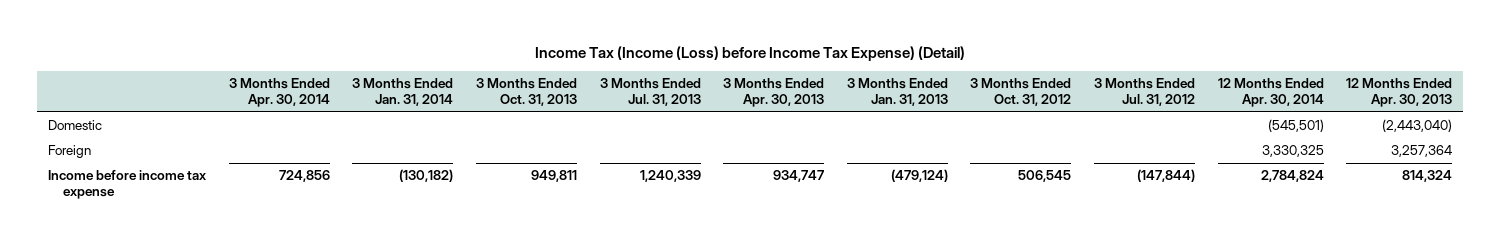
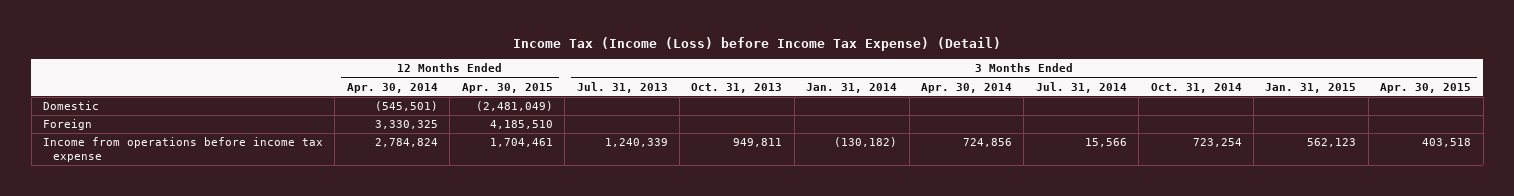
[723,78,825,108] 3 Months Ended Apr. 30, 2013 -> none
[846,78,948,107] 3 Months Ended Jan. 31, 2013 -> none
[970,78,1072,107] 3 Months Ended Oct. 31, 2012 -> none
[1093,78,1195,107] 3 Months Ended Jul. 31, 2012 -> none
[1346,78,1453,108] 12 Months Ended Apr. 30, 2013 -> none
none -> [461,82,553,93] Apr. 30, 2015
none -> [1035,81,1127,93] Jul. 31, 2014
none -> [1150,82,1242,93] Oct. 31, 2014
none -> [1265,82,1357,93] Jan. 31, 2015
none -> [1380,82,1472,93] Apr. 30, 2015
[48,170,207,200] Income before income tax expense -> [43,137,324,162] Income from operations before income tax expense

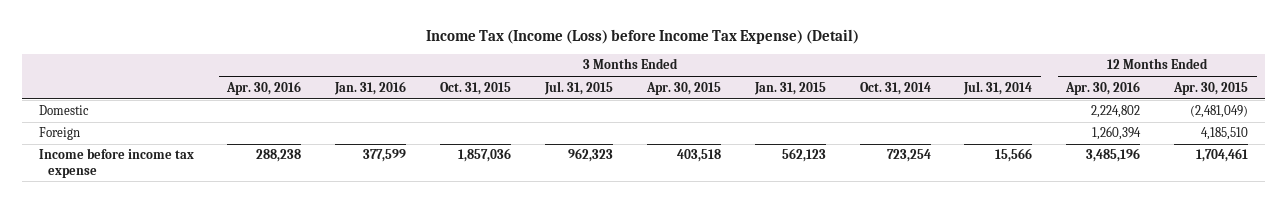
[346,82,438,93] Apr. 30, 2014 -> none
[576,81,668,93] Jul. 31, 2013 -> none
[691,82,783,93] Oct. 31, 2013 -> none
[806,82,898,93] Jan. 31, 2014 -> none
[921,82,1013,93] Apr. 30, 2014 -> none
none -> [226,80,302,95] Apr. 30, 2016
none -> [334,80,407,95] Jan. 31, 2016
none -> [440,81,512,95] Oct. 31, 2015
none -> [543,80,613,95] Jul. 31, 2015
none -> [1065,80,1141,95] Apr. 30, 2016
[43,137,324,162] Income from operations before income tax expense -> [38,148,194,178] Income before income tax expense

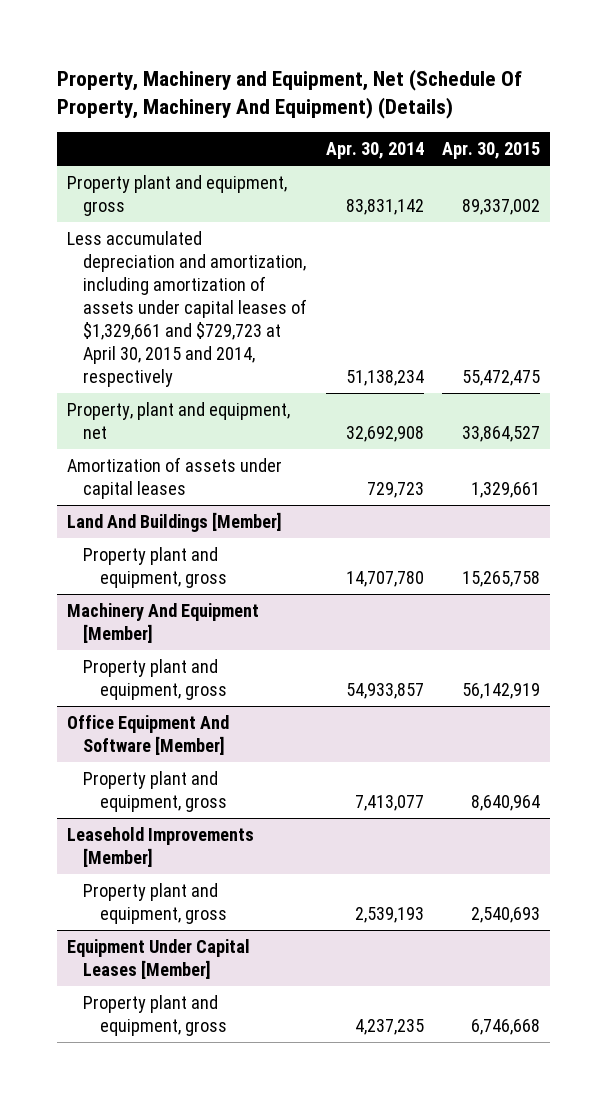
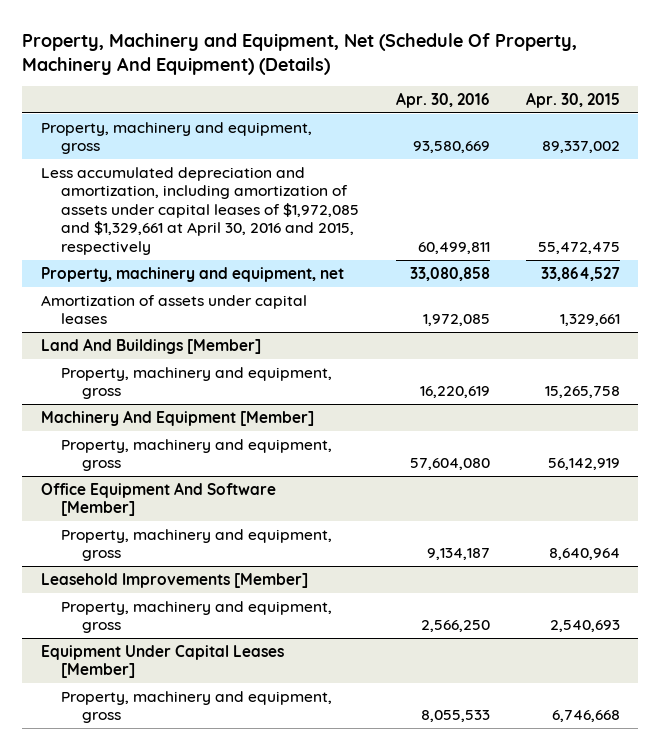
[325,142,424,160] Apr. 30, 2014 -> none
none -> [395,92,490,109] Apr. 30, 2016
[66,174,287,216] Property plant and equipment, gross -> [40,121,312,155] Property, machinery and equipment, gross
[66,230,308,387] Less accumulated depreciation and amortization, including amortization of assets under capital leases of $1,329,661 and $729,723 at April 30, 2015 and 2014, respectively -> [40,166,360,255] Less accumulated depreciation and amortization, including amortization of assets under capital leases of $1,972,085 and $1,329,661 at April 30, 2016 and 2015, respectively
[66,401,290,439] Property, plant and equipment, net -> [40,266,344,282] Property, machinery and equipment, net
[83,546,227,588] Property plant and equipment, gross -> [61,366,333,400] Property, machinery and equipment, gross
[83,658,227,700] Property plant and equipment, gross -> [61,438,333,472] Property, machinery and equipment, gross
[83,770,227,812] Property plant and equipment, gross -> [61,528,333,562] Property, machinery and equipment, gross
[83,882,227,924] Property plant and equipment, gross -> [61,600,333,634] Property, machinery and equipment, gross
[83,994,227,1036] Property plant and equipment, gross -> [61,690,333,724] Property, machinery and equipment, gross

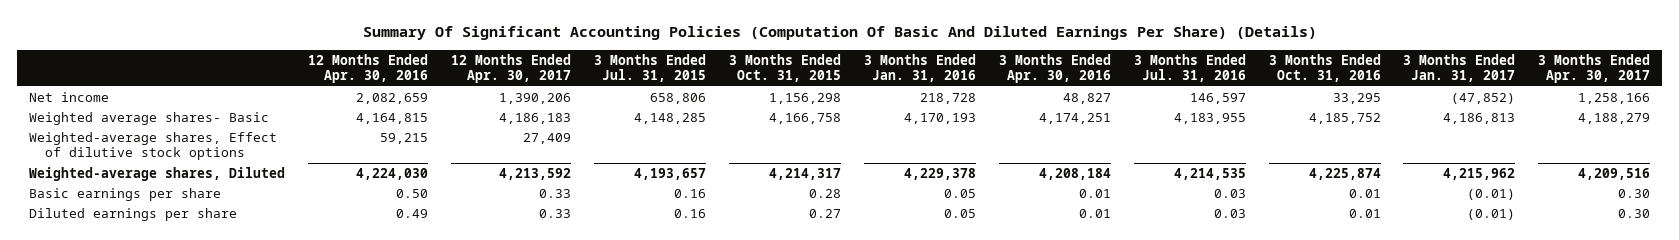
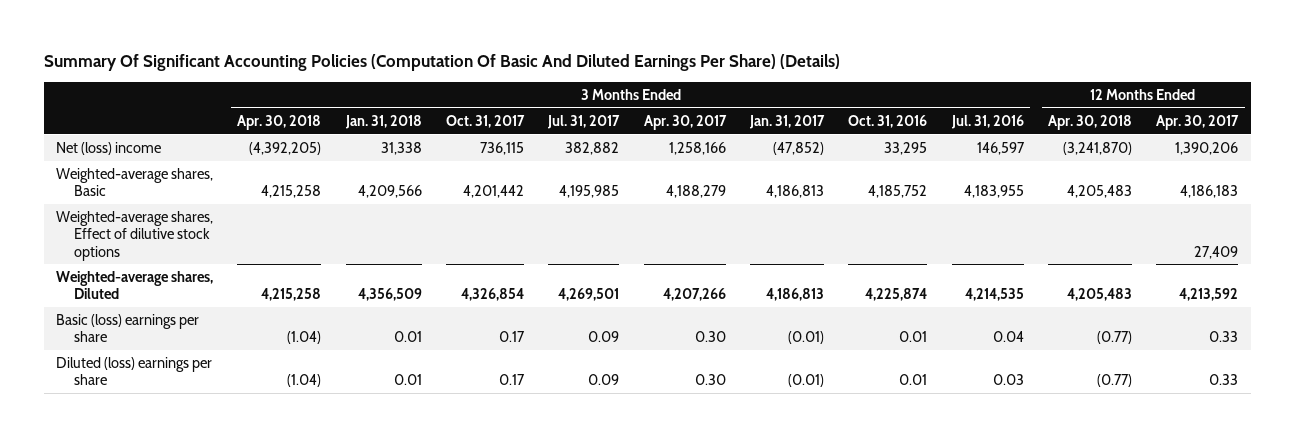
[307,53,428,84] 12 Months Ended Apr. 30, 2016 -> none
[593,53,706,83] 3 Months Ended Jul. 31, 2015 -> none
[728,53,841,83] 3 Months Ended Oct. 31, 2015 -> none
[863,53,976,83] 3 Months Ended Jan. 31, 2016 -> none
[998,53,1111,84] 3 Months Ended Apr. 30, 2016 -> none
none -> [237,115,322,131] Apr. 30, 2018
none -> [344,115,422,130] Jan. 31, 2018
none -> [446,115,526,129] Oct. 31, 2017
none -> [547,115,621,130] Jul. 31, 2017
none -> [1048,115,1133,131] Apr. 30, 2018
[28,91,109,102] Net income -> [56,142,162,156] Net (loss) income
[28,111,269,125] Weighted average shares- Basic -> [56,168,214,197] Weighted-average shares, Basic
[1443,167,1516,180] 4,215,962 -> [766,288,825,302] 4,186,813
[1578,167,1651,180] 4,209,516 -> [662,288,726,302] 4,207,266
[28,187,221,201] Basic earnings per share -> [56,314,200,343] Basic (loss) earnings per share
[1213,188,1246,198] 0.03 -> [992,331,1024,343] 0.04
[28,207,237,221] Diluted earnings per share -> [56,357,213,386] Diluted (loss) earnings per share

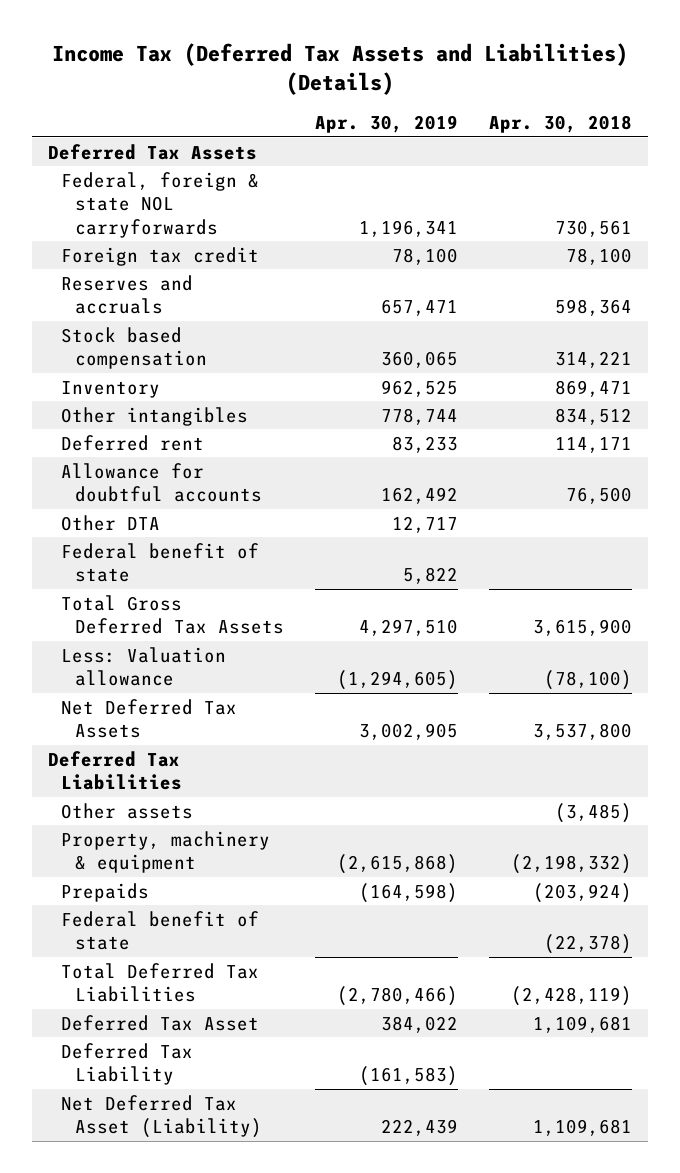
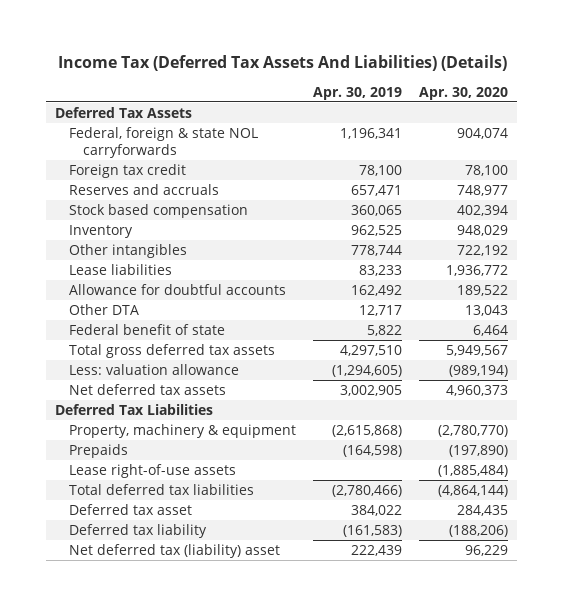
[52,43,629,95] Income Tax (Deferred Tax Assets and Liabilities) (Details) -> [57,54,507,71] Income Tax (Deferred Tax Assets And Liabilities) (Details)
[489,115,633,134] Apr. 30, 2018 -> none
none -> [419,86,509,100] Apr. 30, 2020
[61,434,205,451] Deferred rent -> [69,264,173,276] Lease liabilities
[61,594,284,635] Total Gross Deferred Tax Assets -> [69,344,276,359] Total gross deferred tax assets
[61,646,227,687] Less: Valuation allowance -> [69,364,240,376] Less: valuation allowance
[61,698,238,739] Net Deferred Tax Assets -> [69,384,227,396] Net deferred tax assets
[61,802,194,819] Other assets -> none
[61,910,260,951] Federal benefit of state -> none
none -> [69,464,237,479] Lease right-of-use assets
[61,962,260,1003] Total Deferred Tax Liabilities -> [69,484,255,496] Total deferred tax liabilities
[61,1014,260,1031] Deferred Tax Asset -> [69,504,193,516] Deferred tax asset
[61,1042,194,1086] Deferred Tax Liability -> [69,524,208,539] Deferred tax liability
[61,1094,262,1139] Net Deferred Tax Asset (Liability) -> [69,544,281,559] Net deferred tax (liability) asset

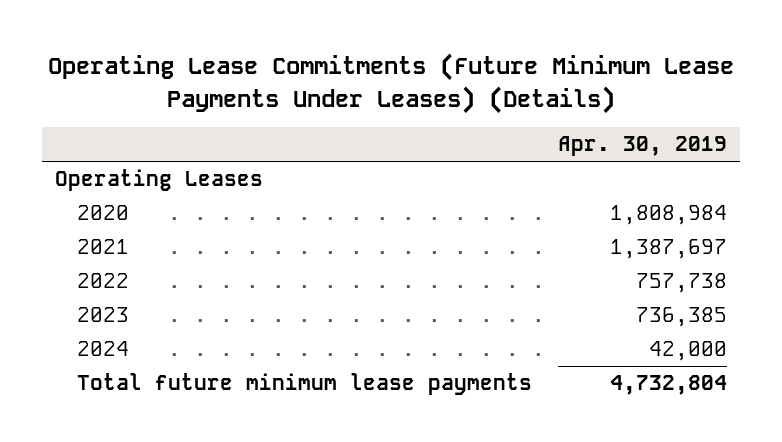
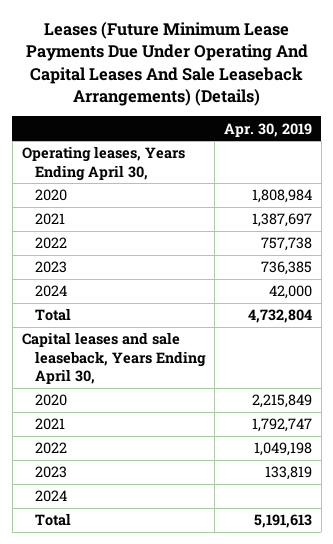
[48,53,735,114] Operating Lease Commitments (Future Minimum Lease Payments Under Leases) (Details) -> [25,21,308,107] Leases (Future Minimum Lease Payments Due Under Operating And Capital Leases And Sale Leaseback Arrangements) (Details)
[55,169,264,192] Operating Leases -> [21,146,185,181] Operating leases, Years Ending April 30,
[76,373,532,396] Total future minimum lease payments -> [35,308,72,322] Total
none -> [21,332,207,385] Capital leases and sale leaseback, Years Ending April 30,
none -> [35,394,68,407] 2020
none -> [35,418,66,431] 2021
none -> [35,442,68,455] 2022
none -> [35,466,68,479] 2023
none -> [35,490,68,503] 2024
none -> [35,513,72,527] Total

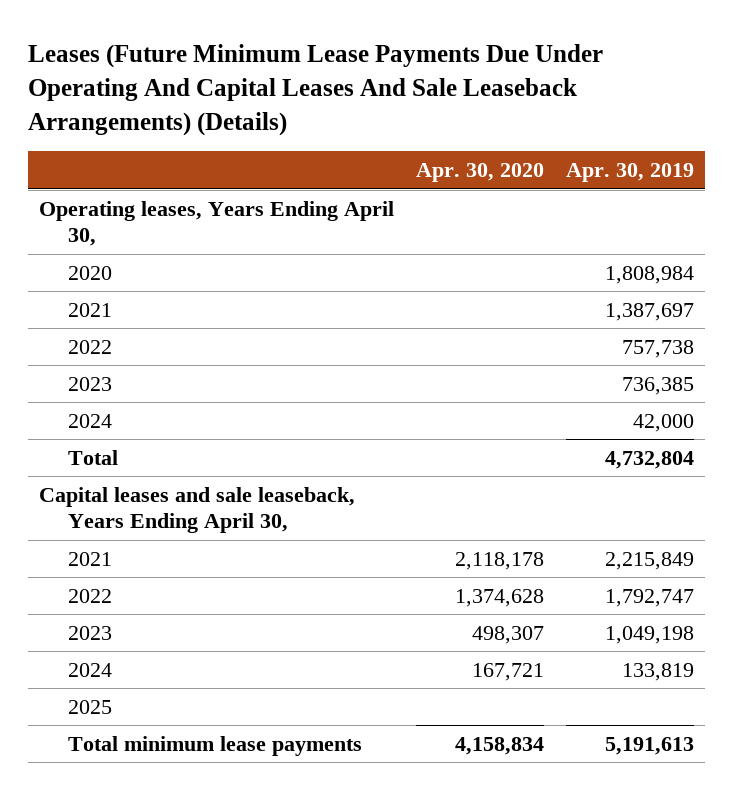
none -> [416,163,545,183] Apr. 30, 2020
[35,394,68,407] 2020 -> [67,551,112,566] 2021
[35,418,66,431] 2021 -> [67,588,112,603] 2022
[35,442,68,455] 2022 -> [67,625,112,640] 2023
[35,466,68,479] 2023 -> [67,662,112,677] 2024
[35,490,68,503] 2024 -> [67,699,112,714] 2025
[35,513,72,527] Total -> [67,735,362,756] Total minimum lease payments

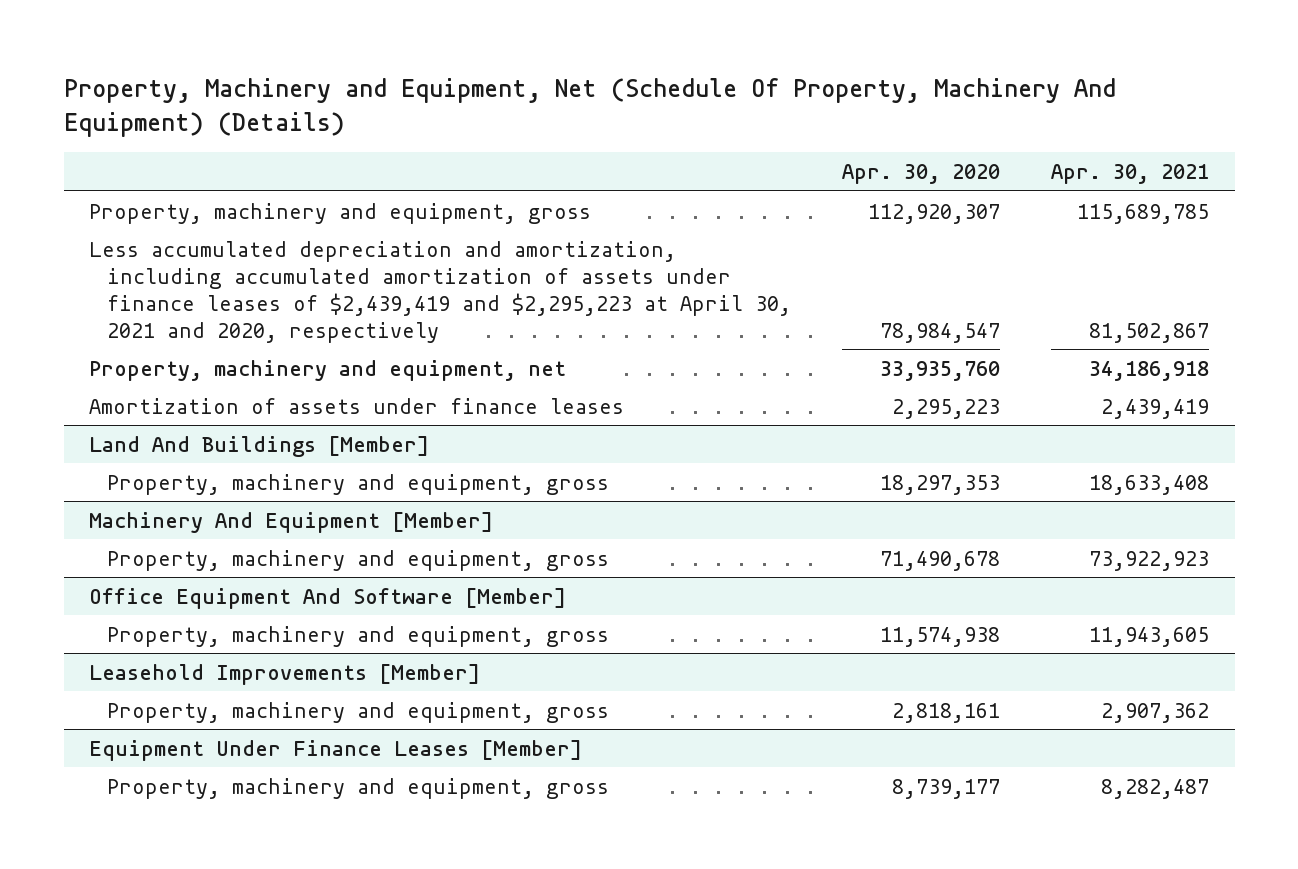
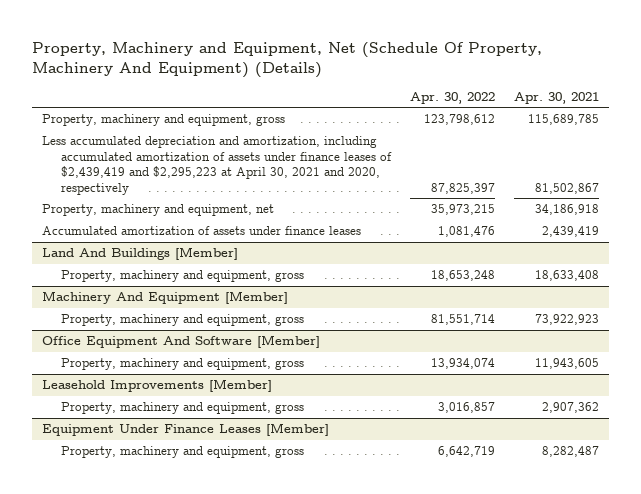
[841,164,1000,185] Apr. 30, 2020 -> none
none -> [410,91,496,104] Apr. 30, 2022
[89,397,625,414] Amortization of assets under finance leases -> [41,226,361,236] Accumulated amortization of assets under finance leases

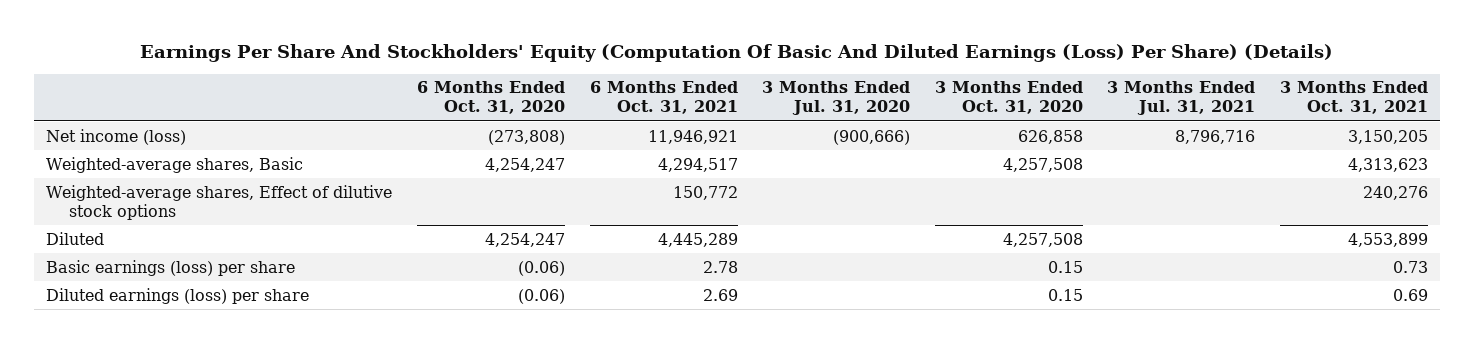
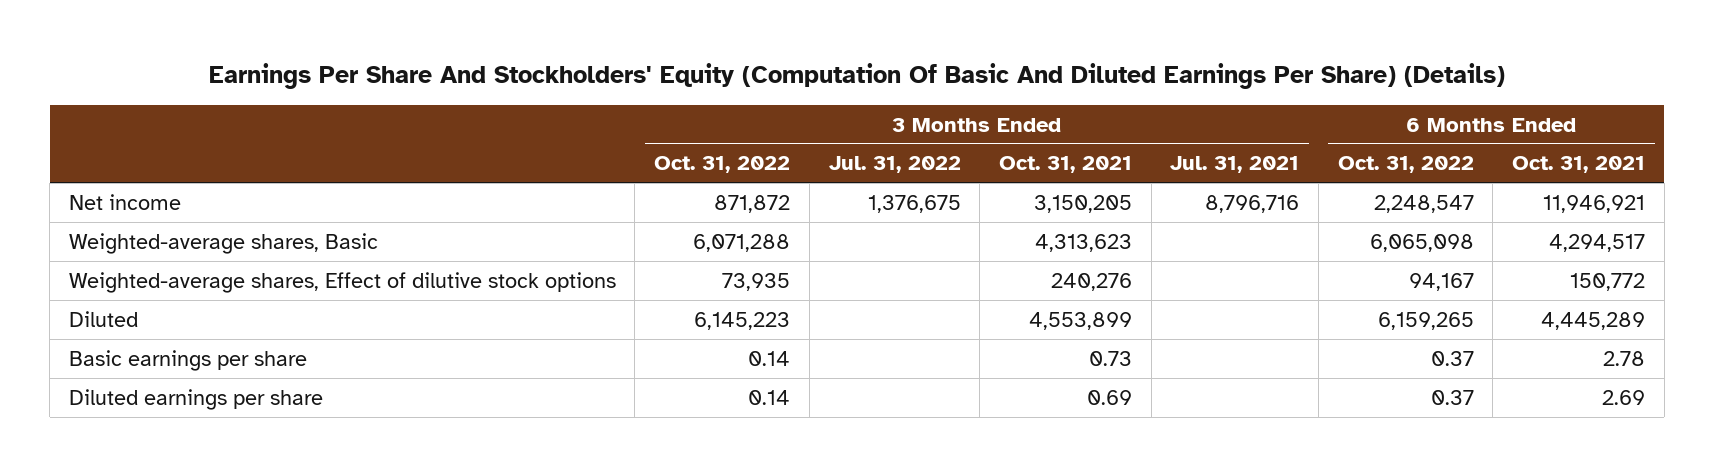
[140,44,1334,63] Earnings Per Share And Stockholders' Equity (Computation Of Basic And Diluted Earnings (Loss) Per Share) (Details) -> [208,63,1505,90] Earnings Per Share And Stockholders' Equity (Computation Of Basic And Diluted Earnings Per Share) (Details)
[416,81,565,115] 6 Months Ended Oct. 31, 2020 -> none
[762,81,911,116] 3 Months Ended Jul. 31, 2020 -> none
[934,81,1083,115] 3 Months Ended Oct. 31, 2020 -> none
none -> [654,156,791,174] Oct. 31, 2022
none -> [828,156,961,174] Jul. 31, 2022
none -> [1337,156,1474,174] Oct. 31, 2022
[46,128,187,145] Net income (loss) -> [68,193,181,210] Net income
[46,259,296,276] Basic earnings (loss) per share -> [68,349,307,371] Basic earnings per share
[46,287,310,304] Diluted earnings (loss) per share -> [68,388,323,410] Diluted earnings per share

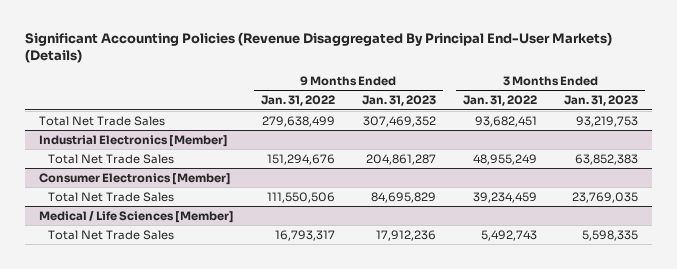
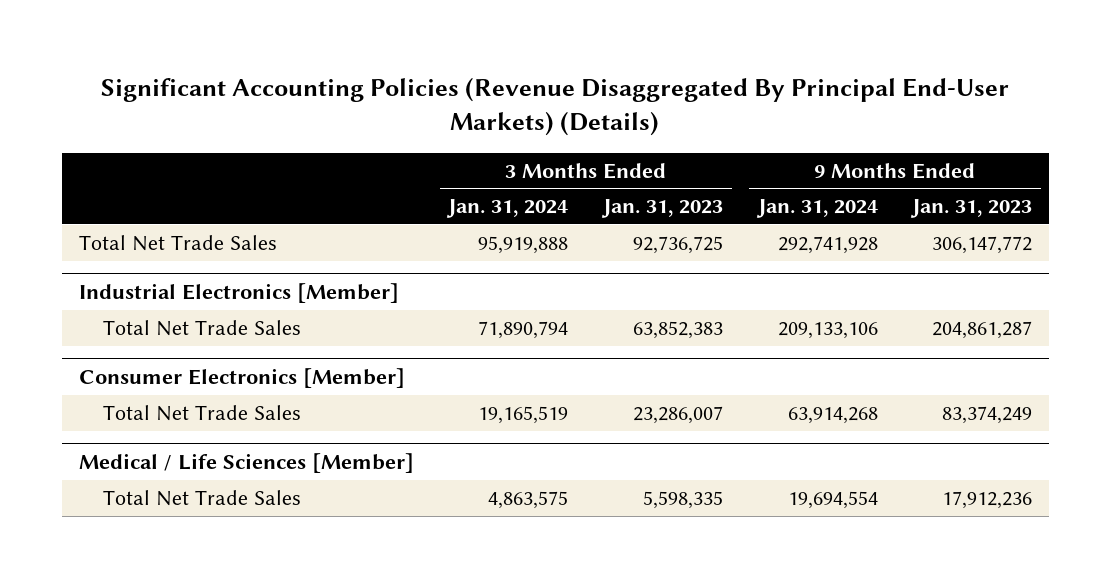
[260,95,335,107] Jan. 31, 2022 -> none
[463,95,538,107] Jan. 31, 2022 -> none
none -> [446,199,569,219] Jan. 31, 2024
none -> [755,199,878,219] Jan. 31, 2024
[363,115,437,127] 307,469,352 -> [932,236,1033,255] 306,147,772
[576,115,639,127] 93,219,753 -> [632,236,723,255] 92,736,725
[371,191,437,203] 84,695,829 -> [942,406,1033,425] 83,374,249
[572,191,639,203] 23,769,035 -> [632,406,723,425] 23,286,007

